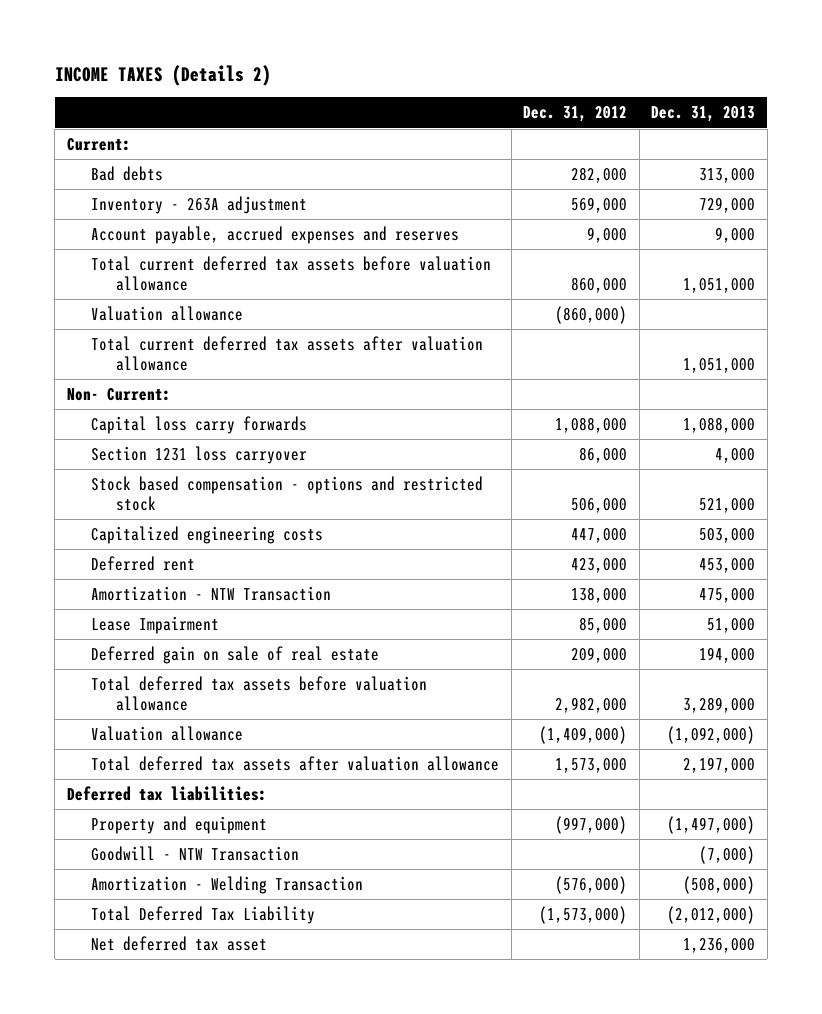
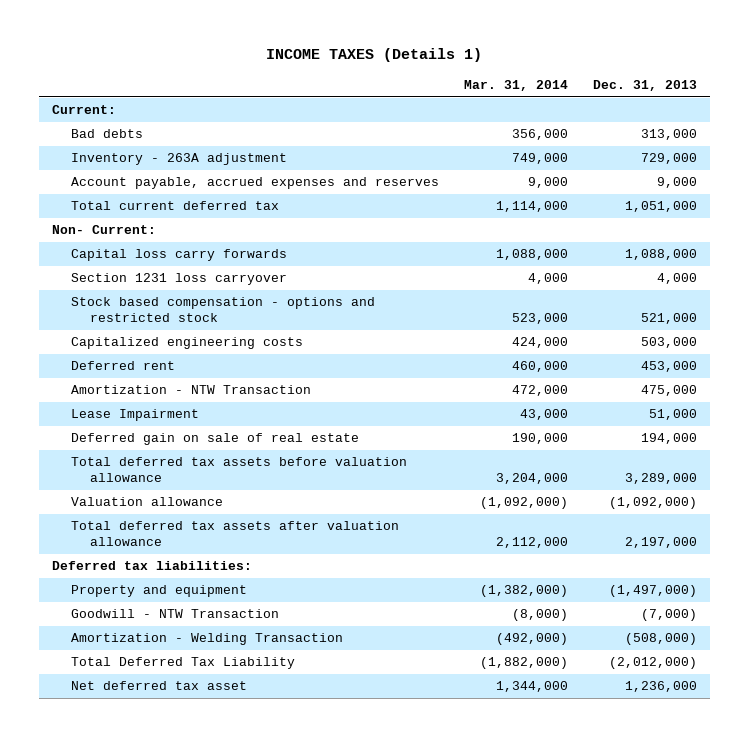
[54,64,271,86] INCOME TAXES (Details 2) -> [266,48,483,63] INCOME TAXES (Details 1)
[523,106,628,123] Dec. 31, 2012 -> none
none -> [464,79,569,91] Mar. 31, 2014
[91,256,492,292] Total current deferred tax assets before valuation allowance -> none
[91,306,244,322] Valuation allowance -> none
[91,336,484,372] Total current deferred tax assets after valuation allowance -> [70,201,279,211] Total current deferred tax

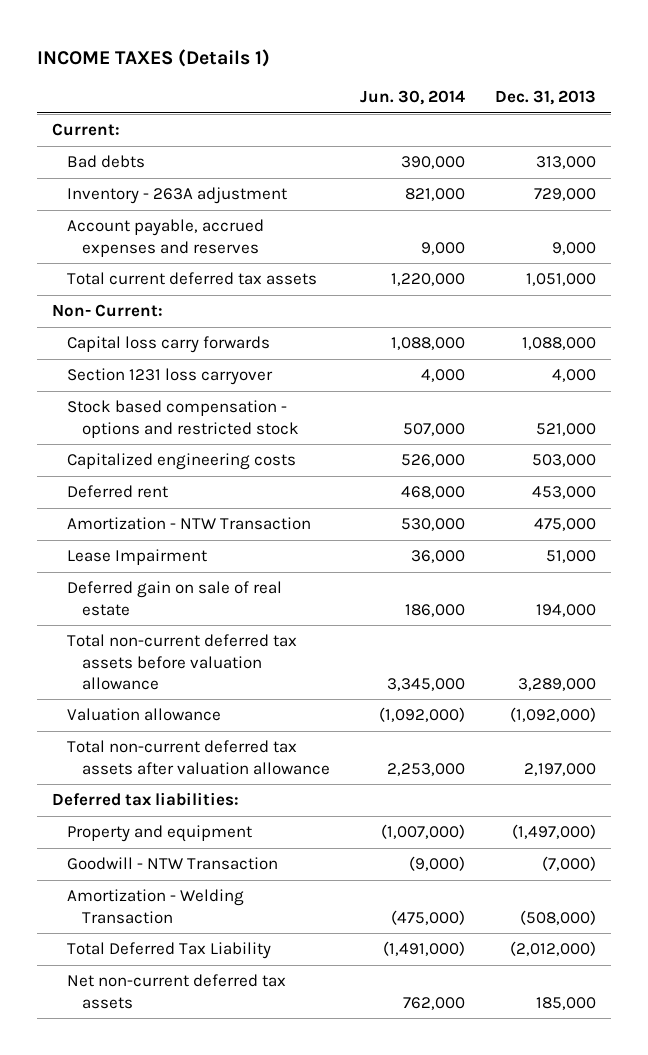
[464,79,569,91] Mar. 31, 2014 -> none
none -> [359,89,465,105] Jun. 30, 2014
[70,201,279,211] Total current deferred tax -> [67,272,318,286] Total current deferred tax assets
[70,457,407,482] Total deferred tax assets before valuation allowance -> [67,634,298,690] Total non-current deferred tax assets before valuation allowance
[70,521,399,546] Total deferred tax assets after valuation allowance -> [67,740,331,775] Total non-current deferred tax assets after valuation allowance
[70,681,247,691] Net deferred tax asset -> [67,974,287,1009] Net non-current deferred tax assets
[625,681,698,693] 1,236,000 -> [535,996,596,1010] 185,000

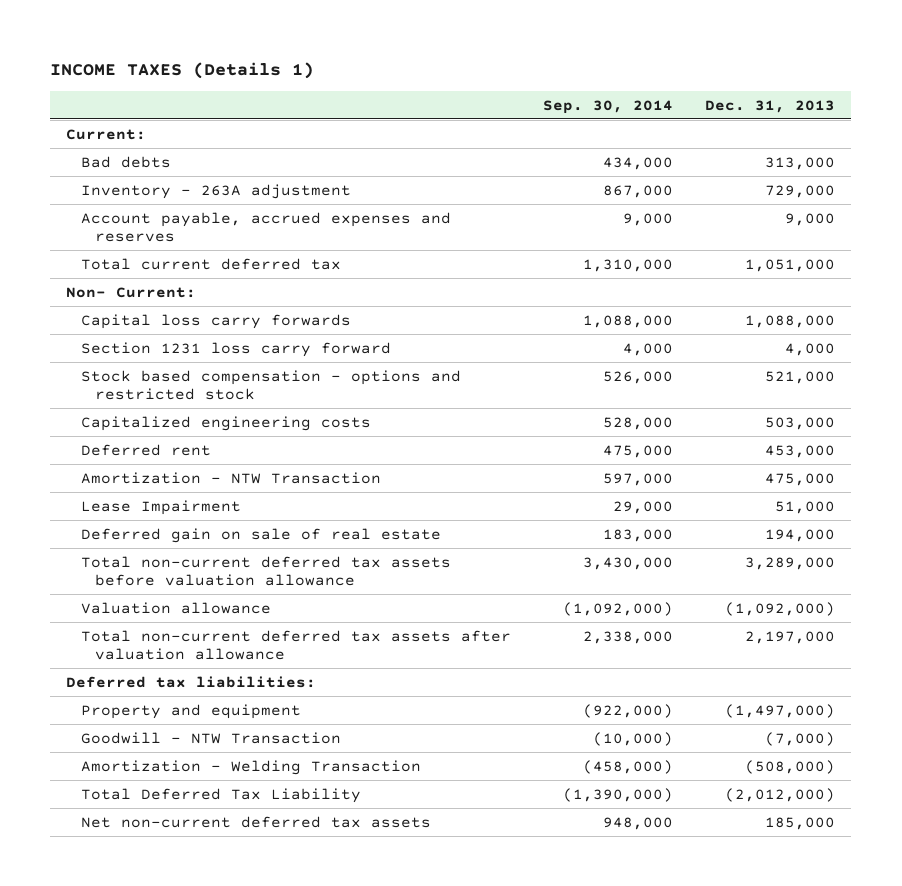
[359,89,465,105] Jun. 30, 2014 -> none
none -> [542,99,673,114] Sep. 30, 2014
[67,272,318,286] Total current deferred tax assets -> [80,257,341,270] Total current deferred tax
[67,368,274,386] Section 1231 loss carryover -> [80,341,391,357] Section 1231 loss carry forward

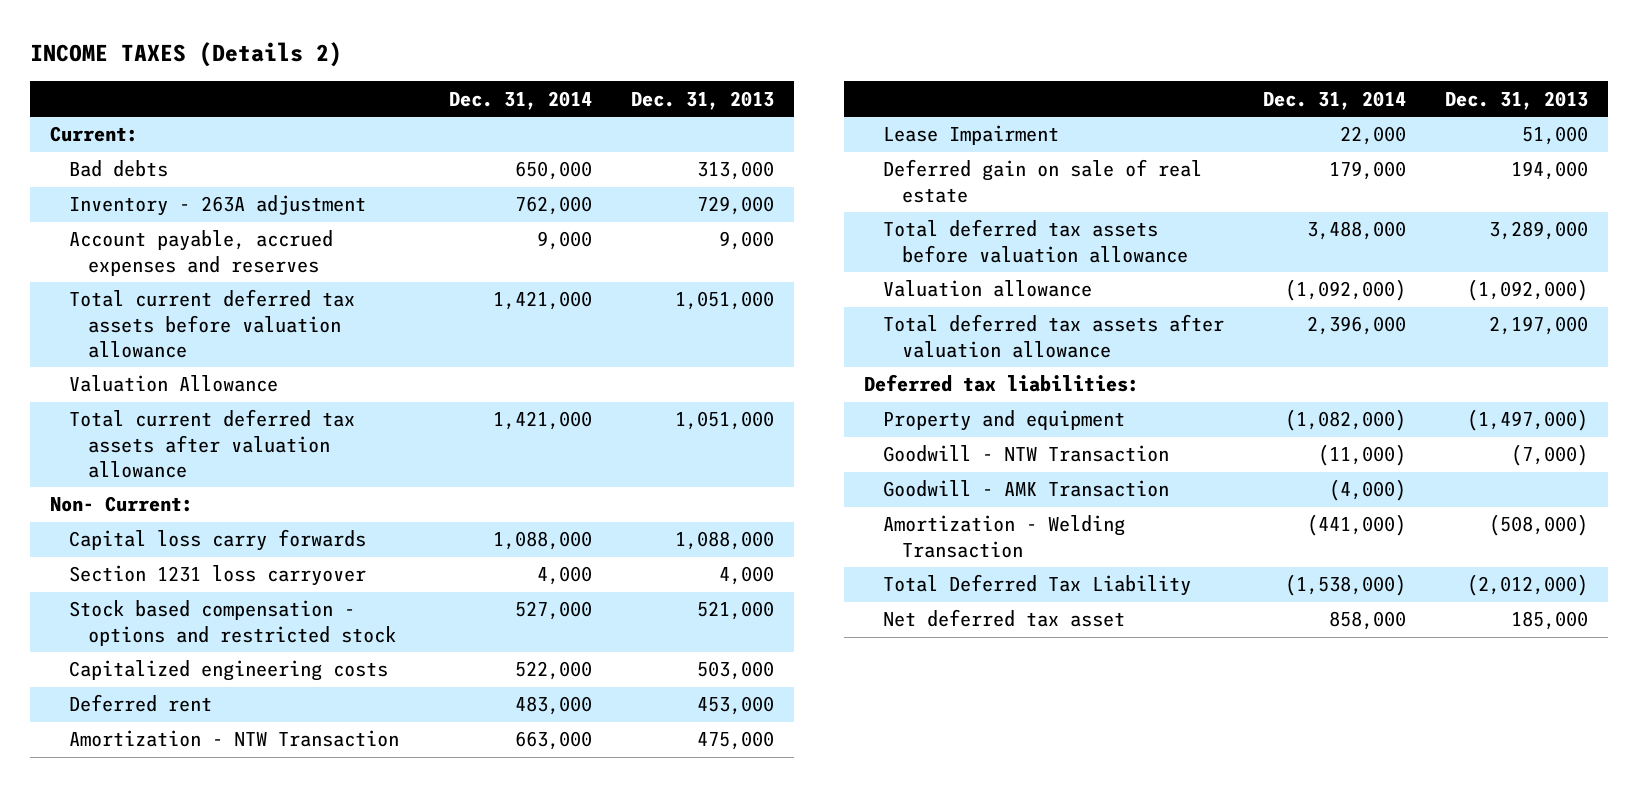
[50,62,315,80] INCOME TAXES (Details 1) -> [30,42,343,68] INCOME TAXES (Details 2)
[542,99,673,114] Sep. 30, 2014 -> none
none -> [448,90,592,110] Dec. 31, 2014
none -> [68,289,355,358] Total current deferred tax assets before valuation allowance
none -> [68,375,278,393] Valuation Allowance
[80,257,341,270] Total current deferred tax -> [68,409,355,478] Total current deferred tax assets after valuation allowance
[80,341,391,357] Section 1231 loss carry forward -> [68,565,366,587] Section 1231 loss carryover
[80,555,451,587] Total non-current deferred tax assets before valuation allowance -> [882,219,1188,263] Total deferred tax assets before valuation allowance
[80,629,511,661] Total non-current deferred tax assets after valuation allowance -> [882,314,1224,358] Total deferred tax assets after valuation allowance
none -> [882,480,1169,498] Goodwill - AMK Transaction
[80,815,431,828] Net non-current deferred tax assets -> [882,609,1125,628] Net deferred tax asset

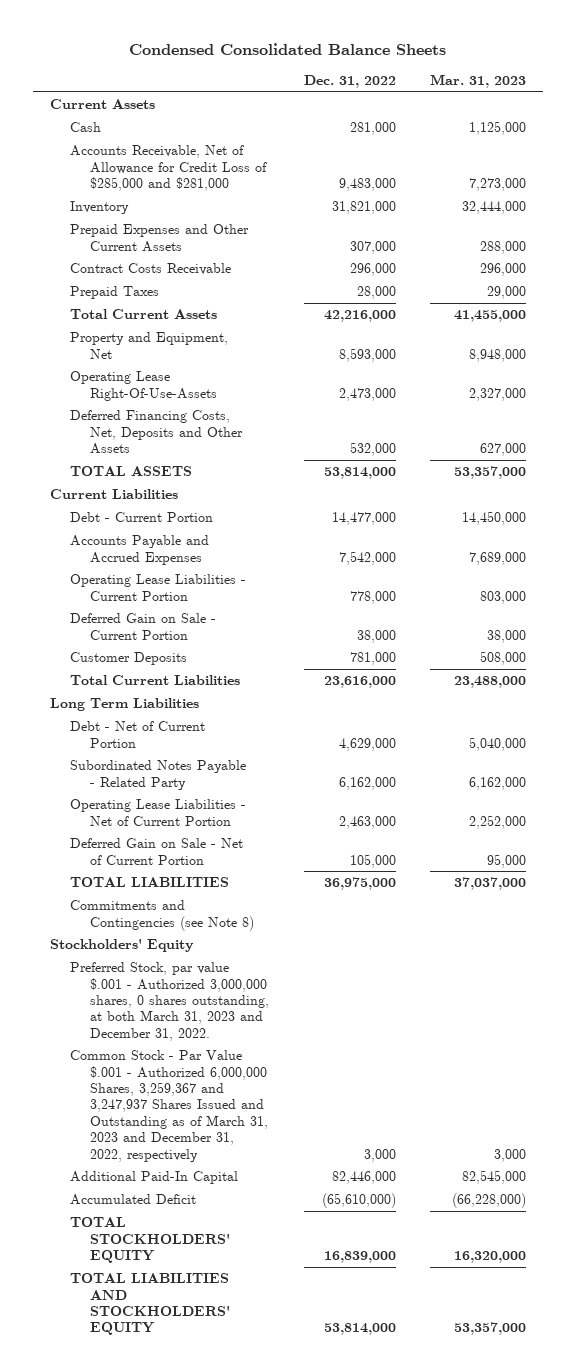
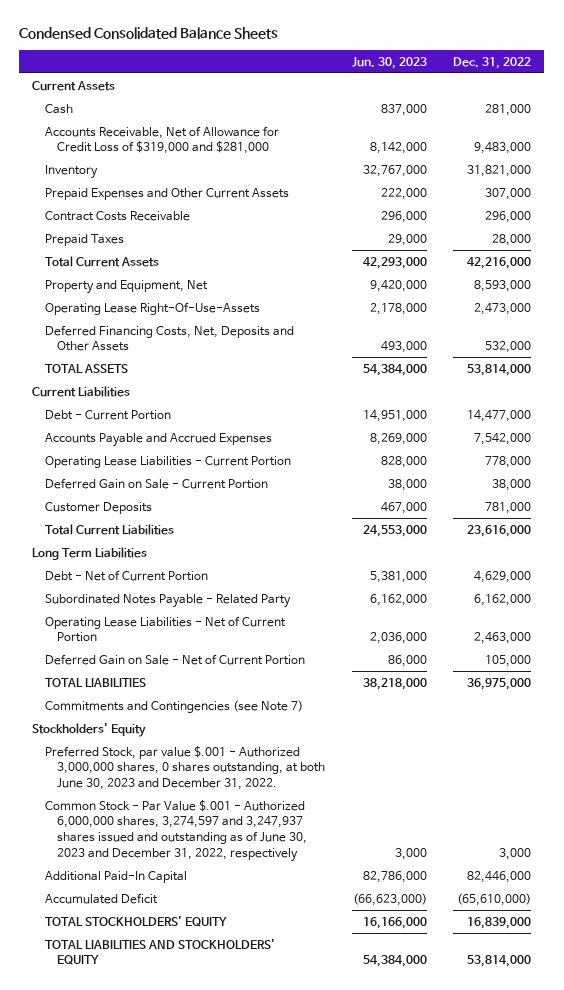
[430,74,527,89] Mar. 31, 2023 -> none
none -> [351,56,427,69] Jun. 30, 2023
[70,145,268,192] Accounts Receivable, Net of Allowance for Credit Loss of $285,000 and $281,000 -> [44,125,279,155] Accounts Receivable, Net of Allowance for Credit Loss of $319,000 and $281,000
[70,900,255,931] Commitments and Contingencies (see Note 8) -> [44,699,303,713] Commitments and Contingencies (see Note 7)
[70,962,270,1041] Preferred Stock, par value $.001 - Authorized 3,000,000 shares, 0 shares outstanding, at both March 31, 2023 and December 31, 2022. -> [44,745,326,791] Preferred Stock, par value $.001 - Authorized 3,000,000 shares, 0 shares outstanding, at both June 30, 2023 and December 31, 2022.
[70,1050,269,1162] Common Stock - Par Value $.001 - Authorized 6,000,000 Shares, 3,259,367 and 3,247,937 Shares Issued and Outstanding as of March 31, 2023 and December 31, 2022, respectively -> [44,799,308,862] Common Stock - Par Value $.001 - Authorized 6,000,000 shares, 3,274,597 and 3,247,937 shares issued and outstanding as of June 30, 2023 and December 31, 2022, respectively

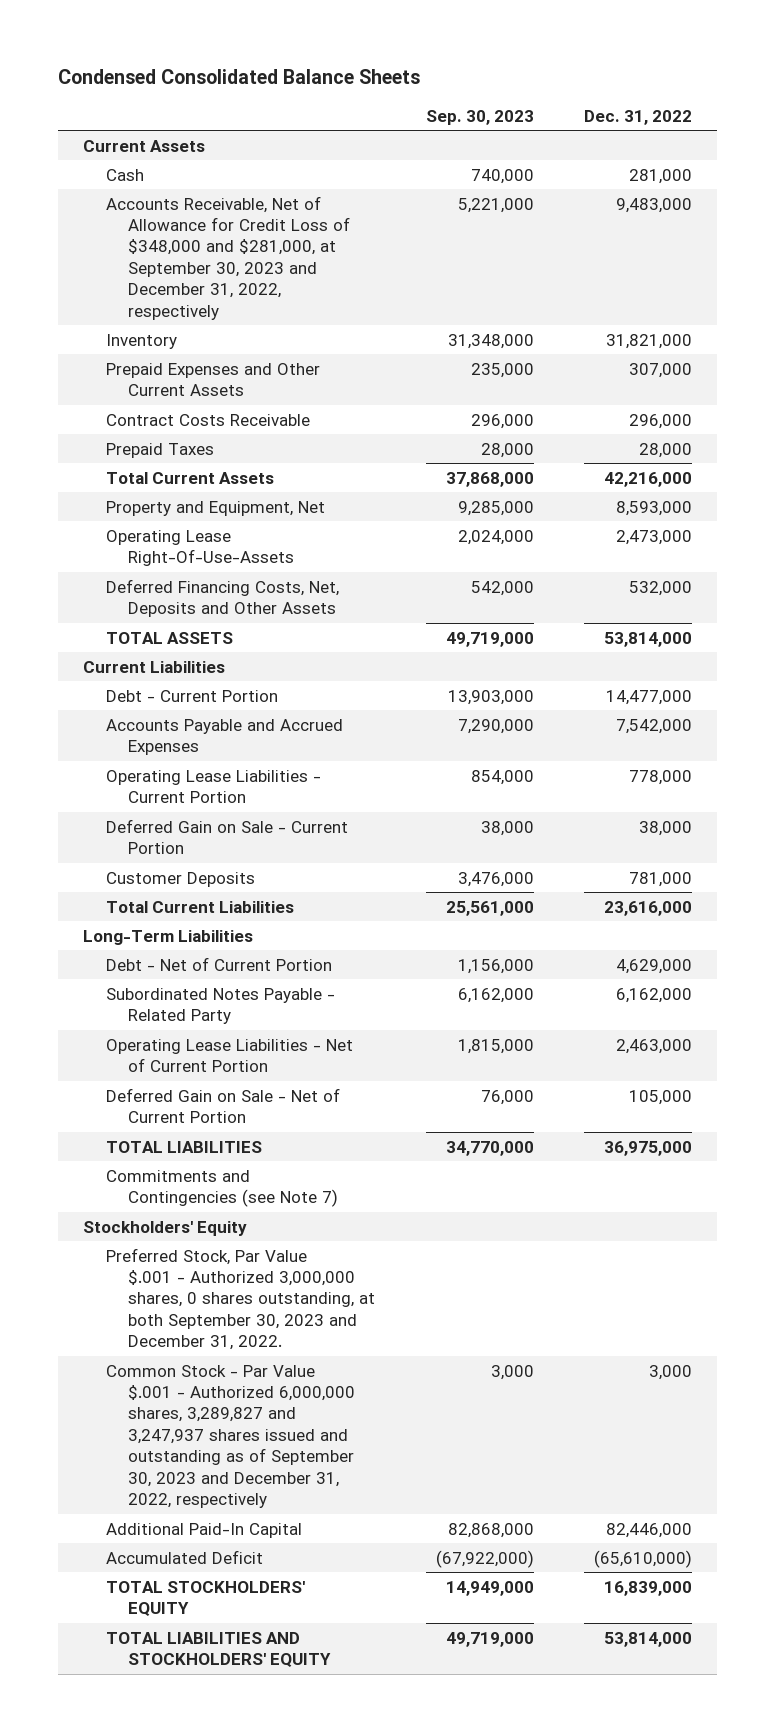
[351,56,427,69] Jun. 30, 2023 -> none
none -> [425,109,534,125] Sep. 30, 2023
[44,125,279,155] Accounts Receivable, Net of Allowance for Credit Loss of $319,000 and $281,000 -> [105,195,351,320] Accounts Receivable, Net of Allowance for Credit Loss of $348,000 and $281,000, at September 30, 2023 and December 31, 2022, respectively
[32,546,148,560] Long Term Liabilities -> [82,929,253,945] Long-Term Liabilities
[44,745,326,791] Preferred Stock, par value $.001 - Authorized 3,000,000 shares, 0 shares outstanding, at both June 30, 2023 and December 31, 2022. -> [105,1247,376,1351] Preferred Stock, Par Value $.001 - Authorized 3,000,000 shares, 0 shares outstanding, at both September 30, 2023 and December 31, 2022.
[44,799,308,862] Common Stock - Par Value $.001 - Authorized 6,000,000 shares, 3,274,597 and 3,247,937 shares issued and outstanding as of June 30, 2023 and December 31, 2022, respectively -> [105,1364,356,1509] Common Stock - Par Value $.001 - Authorized 6,000,000 shares, 3,289,827 and 3,247,937 shares issued and outstanding as of September 30, 2023 and December 31, 2022, respectively

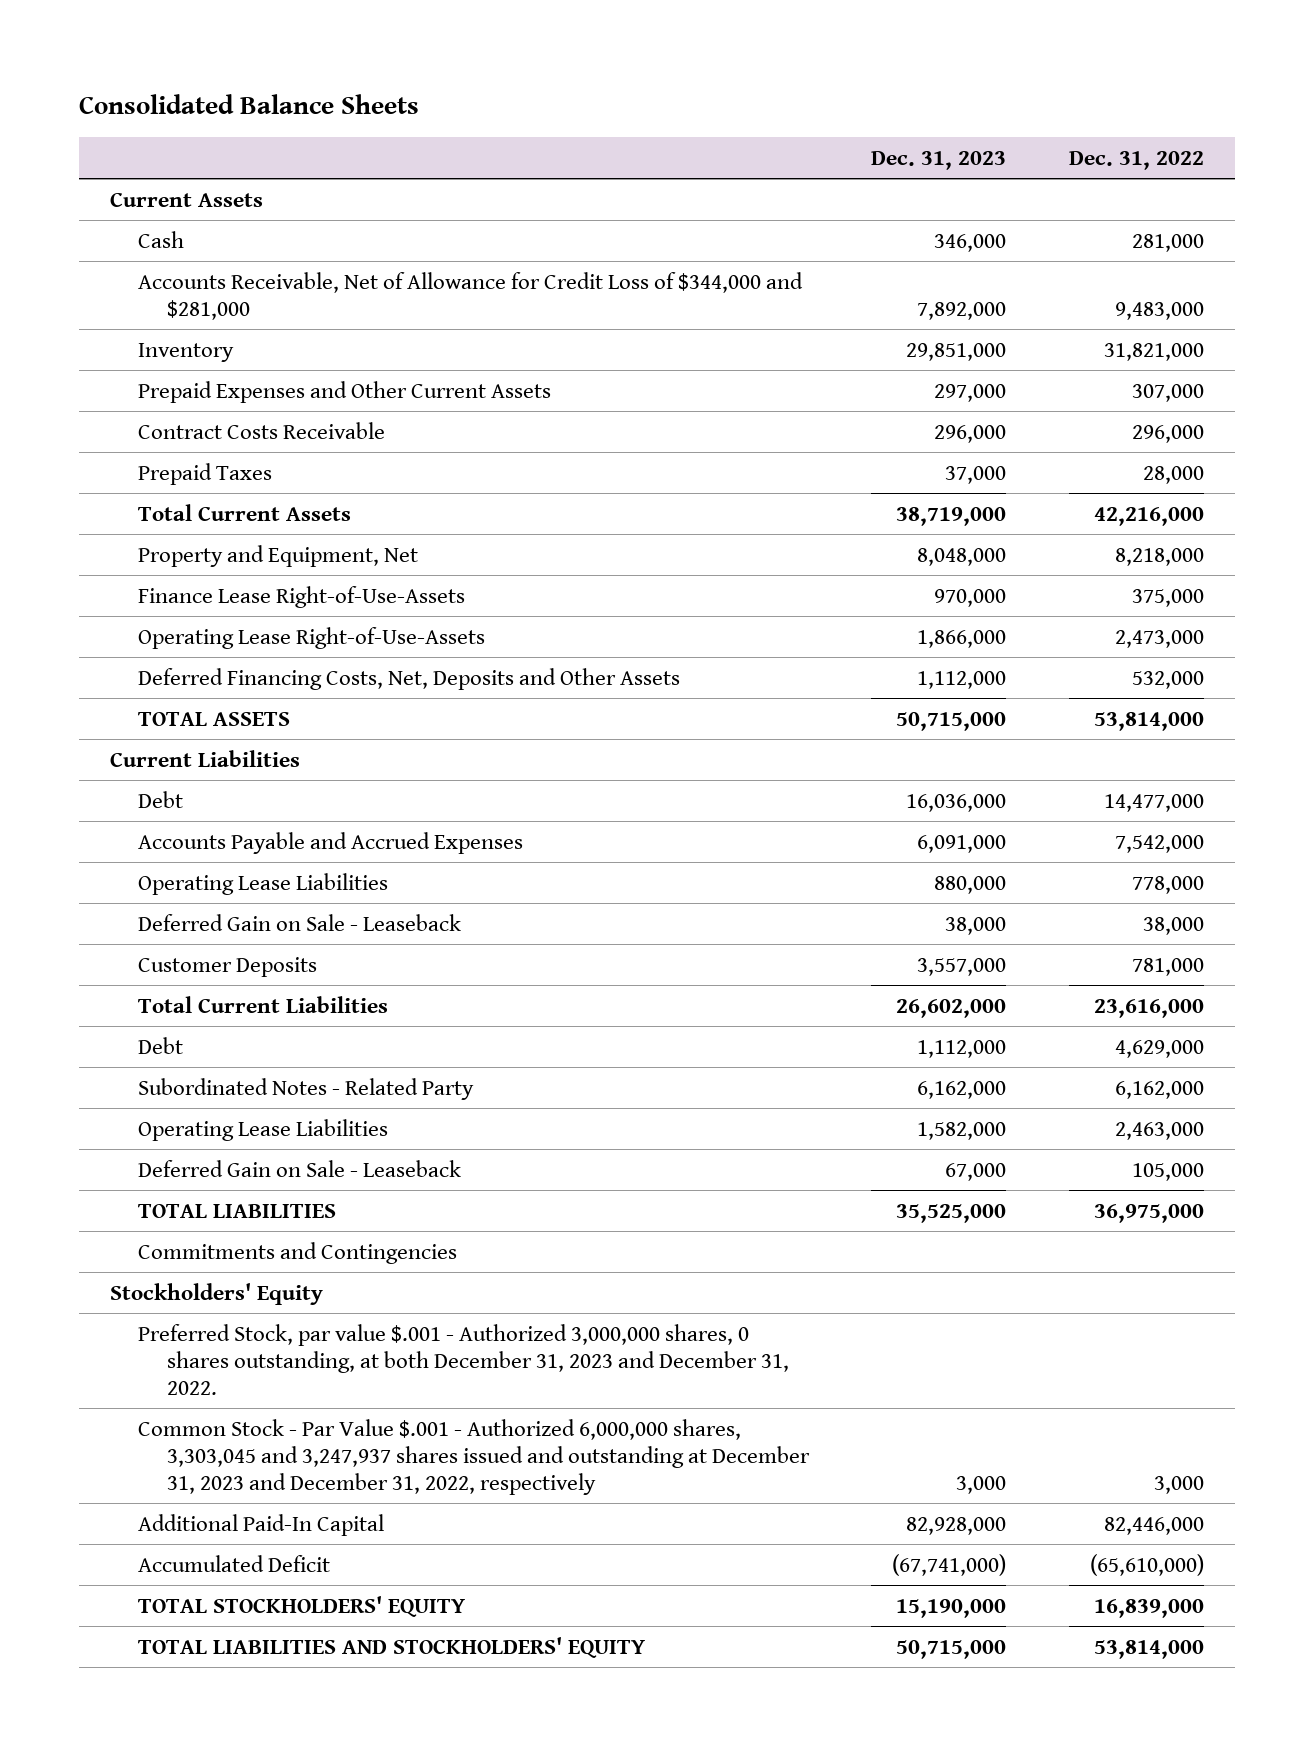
[57,69,420,85] Condensed Consolidated Balance Sheets -> [78,94,419,115] Consolidated Balance Sheets
[425,109,534,125] Sep. 30, 2023 -> none
none -> [871,150,1007,170] Dec. 31, 2023
[105,195,351,320] Accounts Receivable, Net of Allowance for Credit Loss of $348,000 and $281,000, at September 30, 2023 and December 31, 2022, respectively -> [138,271,804,320] Accounts Receivable, Net of Allowance for Credit Loss of $344,000 and $281,000
[615,500,692,516] 8,593,000 -> [1114,547,1204,566] 8,218,000
none -> [138,585,466,608] Finance Lease Right-of-Use-Assets
[105,529,295,567] Operating Lease Right-Of-Use-Assets -> [138,626,486,649] Operating Lease Right-of-Use-Assets
[105,689,278,702] Debt - Current Portion -> [138,790,184,808] Debt
[105,769,321,804] Operating Lease Liabilities - Current Portion -> [138,872,389,895] Operating Lease Liabilities
[105,818,348,855] Deferred Gain on Sale - Current Portion -> [138,913,462,931] Deferred Gain on Sale - Leaseback
[82,929,253,945] Long-Term Liabilities -> none
[105,1087,340,1124] Deferred Gain on Sale - Net of Current Portion -> none
[105,956,332,971] Debt - Net of Current Portion -> [138,1036,184,1054] Debt
[105,987,335,1025] Subordinated Notes Payable - Related Party -> [138,1077,475,1100] Subordinated Notes - Related Party
[105,1038,353,1073] Operating Lease Liabilities - Net of Current Portion -> [138,1118,389,1141] Operating Lease Liabilities
none -> [138,1159,462,1177] Deferred Gain on Sale - Leaseback
[105,1169,339,1208] Commitments and Contingencies (see Note 7) -> [138,1241,458,1264] Commitments and Contingencies
[105,1247,376,1351] Preferred Stock, Par Value $.001 - Authorized 3,000,000 shares, 0 shares outstanding, at both September 30, 2023 and December 31, 2022. -> [138,1323,789,1395] Preferred Stock, par value $.001 - Authorized 3,000,000 shares, 0 shares outstanding, at both December 31, 2023 and December 31, 2022.
[105,1364,356,1509] Common Stock - Par Value $.001 - Authorized 6,000,000 shares, 3,289,827 and 3,247,937 shares issued and outstanding as of September 30, 2023 and December 31, 2022, respectively -> [138,1418,810,1495] Common Stock - Par Value $.001 - Authorized 6,000,000 shares, 3,303,045 and 3,247,937 shares issued and outstanding at December 31, 2023 and December 31, 2022, respectively

